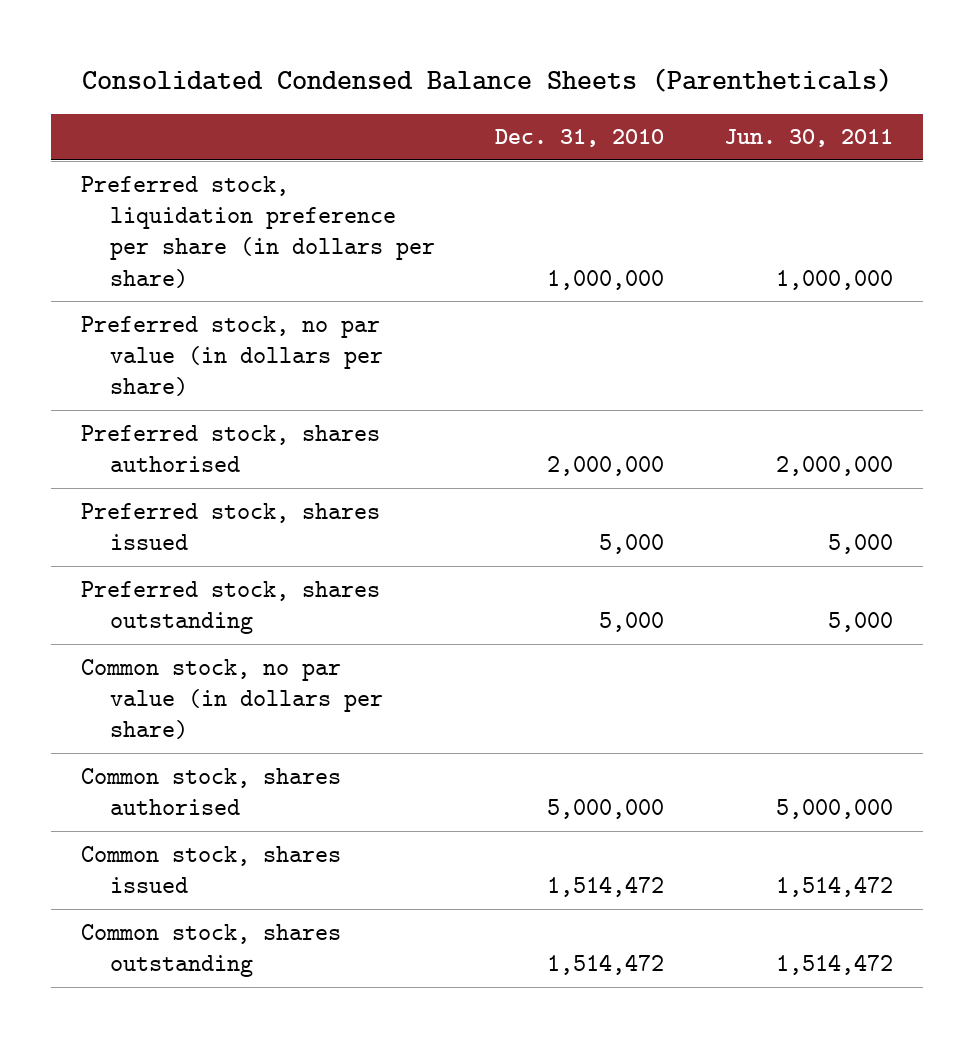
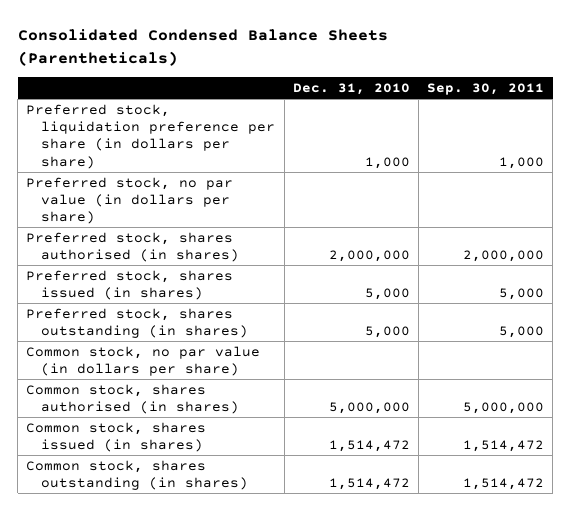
[724,129,894,148] Jun. 30, 2011 -> none
none -> [427,82,545,95] Sep. 30, 2011
[546,269,664,290] 1,000,000 -> [364,156,410,169] 1,000
[81,424,381,472] Preferred stock, shares authorised -> [26,231,240,263] Preferred stock, shares authorised (in shares)
[81,502,381,550] Preferred stock, shares issued -> [26,269,234,301] Preferred stock, shares issued (in shares)
[81,580,381,634] Preferred stock, shares outstanding -> [26,307,249,339] Preferred stock, shares outstanding (in shares)
[81,767,342,815] Common stock, shares authorised -> [26,383,240,415] Common stock, shares authorised (in shares)
[81,845,342,893] Common stock, shares issued -> [26,421,207,453] Common stock, shares issued (in shares)
[81,923,342,977] Common stock, shares outstanding -> [26,459,249,491] Common stock, shares outstanding (in shares)

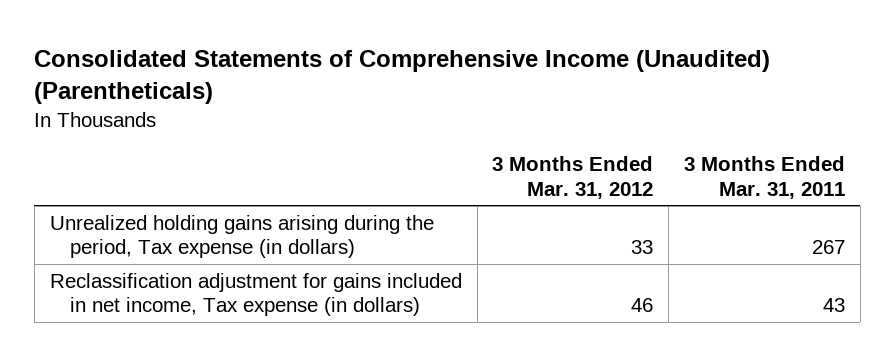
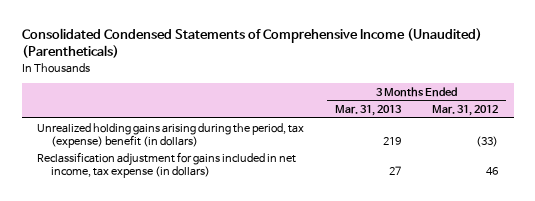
[34,49,771,104] Consolidated Statements of Comprehensive Income (Unaudited) (Parentheticals) -> [21,28,482,59] Consolidated Condensed Statements of Comprehensive Income (Unaudited) (Parentheticals)
[684,156,846,199] 3 Months Ended Mar. 31, 2011 -> none
none -> [335,104,403,116] Mar. 31, 2013
[49,214,434,259] Unrealized holding gains arising during the period, Tax expense (in dollars) -> [37,122,305,148] Unrealized holding gains arising during the period, tax (expense) benefit (in dollars)
[631,240,654,255] 33 -> [476,135,499,147] (33)
[49,272,462,317] Reclassification adjustment for gains included in net income, Tax expense (in dollars) -> [37,151,297,178] Reclassification adjustment for gains included in net income, tax expense (in dollars)

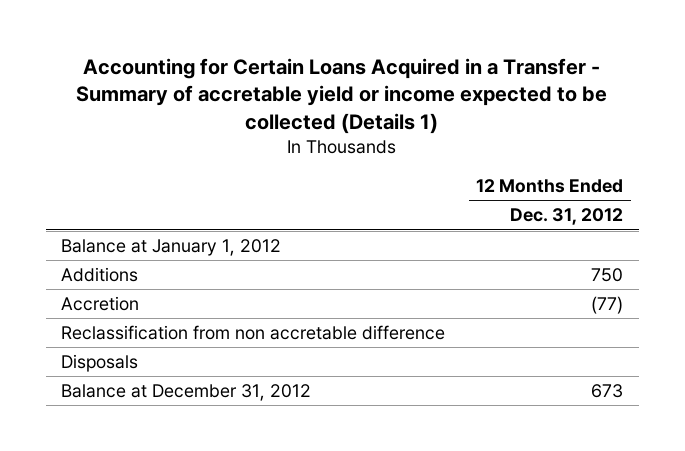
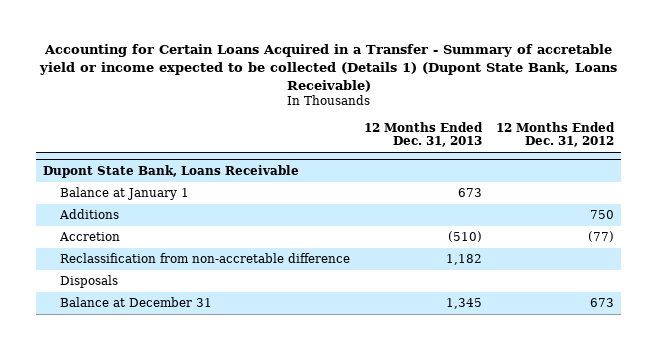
[76,57,608,134] Accounting for Certain Loans Acquired in a Transfer - Summary of accretable yield or income expected to be collected (Details 1) -> [38,43,617,92] Accounting for Certain Loans Acquired in a Transfer - Summary of accretable yield or income expected to be collected (Details 1) (Dupont State Bank, Loans Receivable)
none -> [364,121,484,148] 12 Months Ended Dec. 31, 2013
none -> [43,164,300,178] Dupont State Bank, Loans Receivable
[61,239,282,257] Balance at January 1, 2012 -> [60,187,190,201] Balance at January 1
[61,325,446,341] Reclassification from non accretable difference -> [60,253,351,264] Reclassification from non-accretable difference
[61,384,312,402] Balance at December 31, 2012 -> [60,297,213,308] Balance at December 31

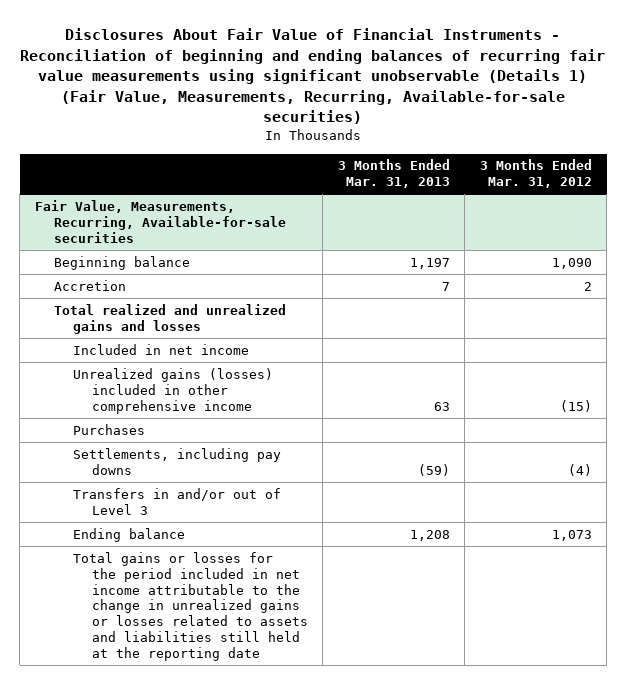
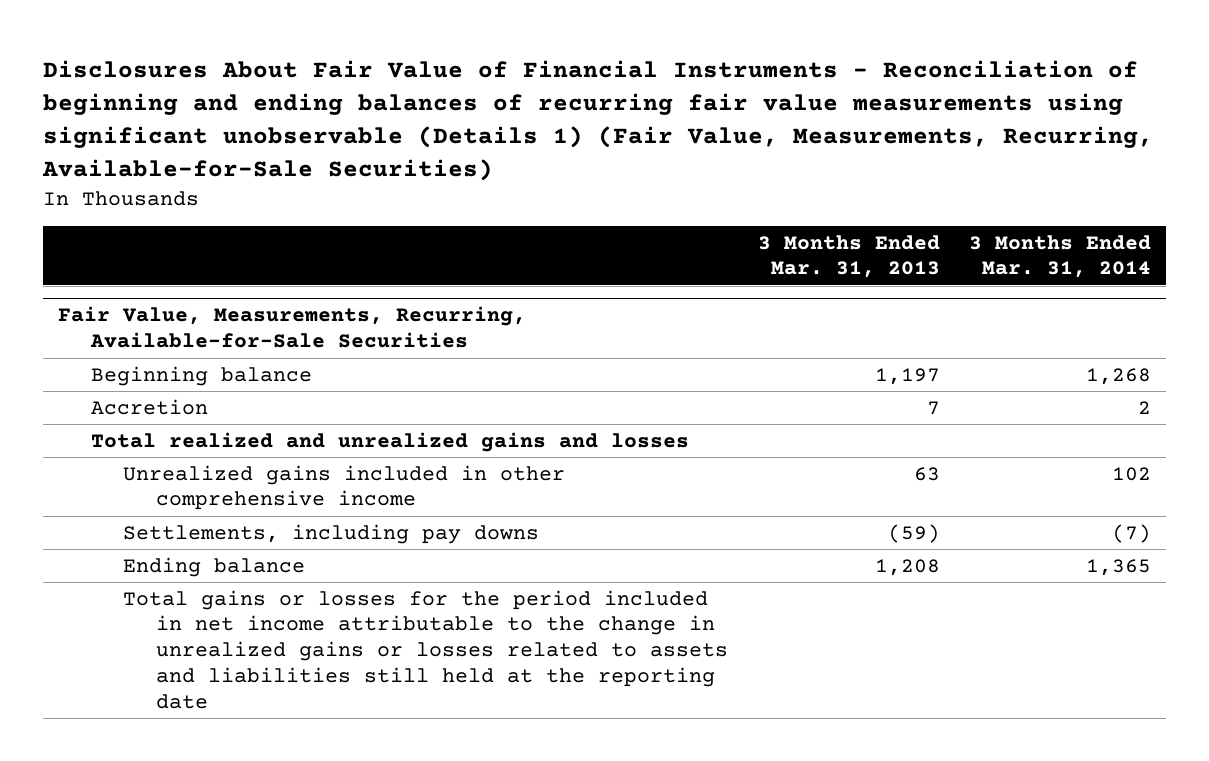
[20,28,606,125] Disclosures About Fair Value of Financial Instruments - Reconciliation of beginning and ending balances of recurring fair value measurements using significant unobservable (Details 1) (Fair Value, Measurements, Recurring, Available-for-sale securities) -> [42,59,1154,181] Disclosures About Fair Value of Financial Instruments - Reconciliation of beginning and ending balances of recurring fair value measurements using significant unobservable (Details 1) (Fair Value, Measurements, Recurring, Available-for-Sale Securities)
[479,159,592,189] 3 Months Ended Mar. 31, 2012 -> none
none -> [969,234,1152,279] 3 Months Ended Mar. 31, 2014
[34,199,286,243] Fair Value, Measurements, Recurring, Available-for-sale securities -> [58,306,527,349] Fair Value, Measurements, Recurring, Available-for-Sale Securities
[72,343,249,355] Included in net income -> none
[72,423,145,435] Purchases -> none
[72,367,273,414] Unrealized gains (losses) included in other comprehensive income -> [123,464,566,511] Unrealized gains included in other comprehensive income
[72,487,281,515] Transfers in and/or out of Level 3 -> none

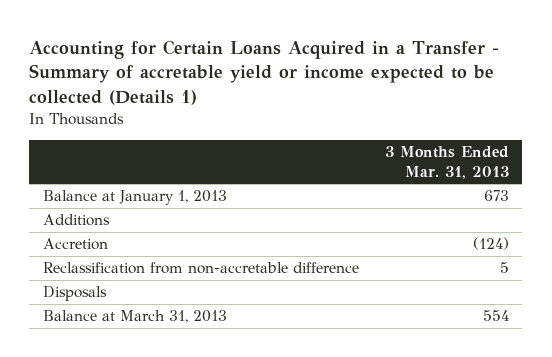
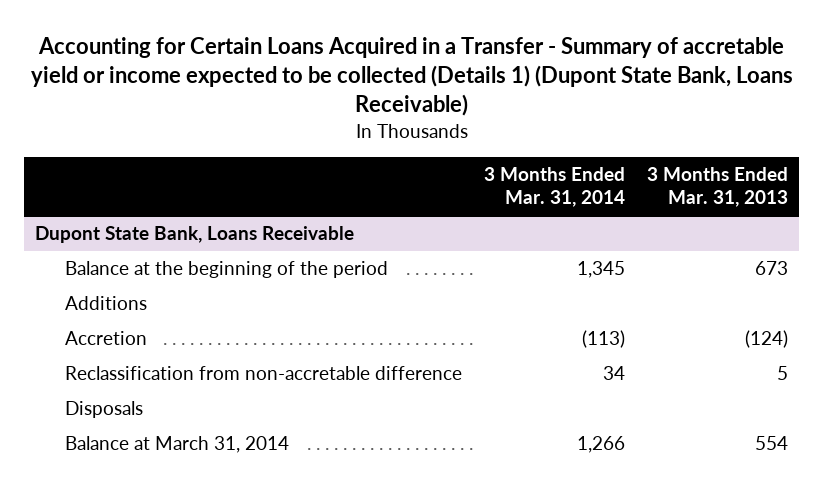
[29,39,500,105] Accounting for Certain Loans Acquired in a Transfer - Summary of accretable yield or income expected to be collected (Details 1) -> [30,36,793,117] Accounting for Certain Loans Acquired in a Transfer - Summary of accretable yield or income expected to be collected (Details 1) (Dupont State Bank, Loans Receivable)
none -> [483,167,625,208] 3 Months Ended Mar. 31, 2014
none -> [35,226,355,244] Dupont State Bank, Loans Receivable
[42,190,227,206] Balance at January 1, 2013 -> [64,261,388,279] Balance at the beginning of the period
[42,310,227,324] Balance at March 31, 2013 -> [64,436,289,454] Balance at March 31, 2014

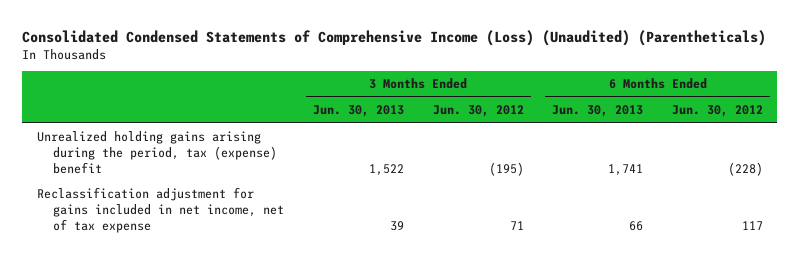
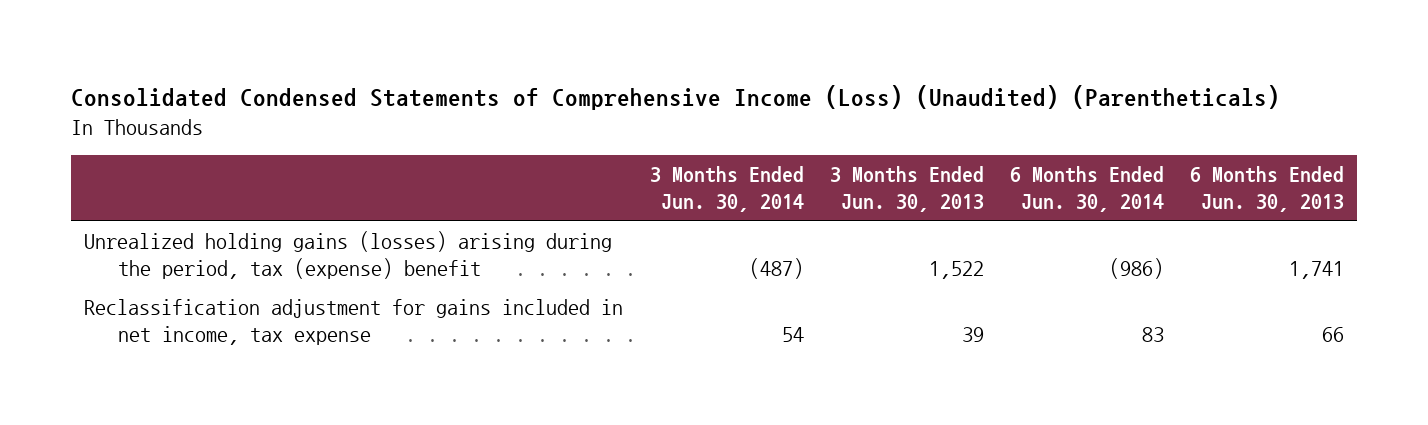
[432,105,524,118] Jun. 30, 2012 -> none
[672,105,764,118] Jun. 30, 2012 -> none
none -> [649,166,804,213] 3 Months Ended Jun. 30, 2014
none -> [1009,166,1164,213] 6 Months Ended Jun. 30, 2014
[36,131,278,174] Unrealized holding gains arising during the period, tax (expense) benefit -> [84,231,613,280] Unrealized holding gains (losses) arising during the period, tax (expense) benefit
[36,187,285,233] Reclassification adjustment for gains included in net income, net of tax expense -> [84,299,624,346] Reclassification adjustment for gains included in net income, tax expense

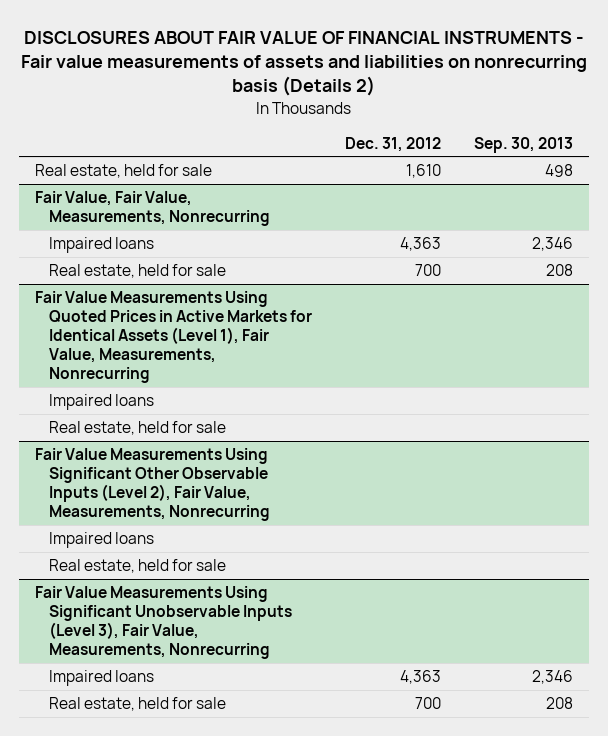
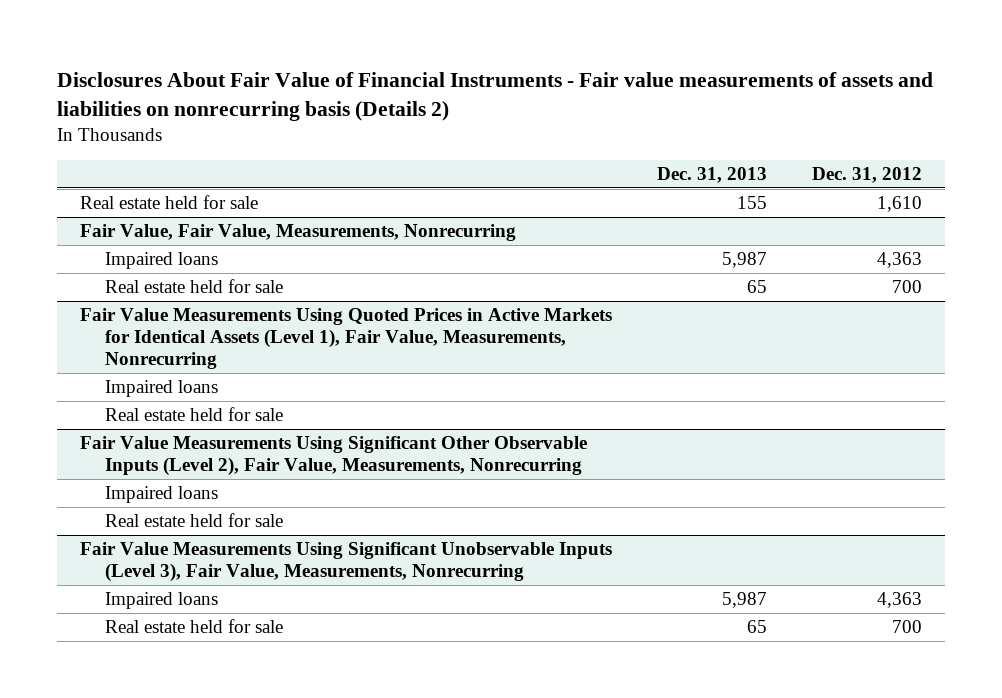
[21,30,588,97] DISCLOSURES ABOUT FAIR VALUE OF FINANCIAL INSTRUMENTS - Fair value measurements of assets and liabilities on nonrecurring basis (Details 2) -> [57,71,934,121] Disclosures About Fair Value of Financial Instruments - Fair value measurements of assets and liabilities on nonrecurring basis (Details 2)
[473,136,573,153] Sep. 30, 2013 -> none
none -> [657,166,768,183] Dec. 31, 2013
[35,164,213,179] Real estate, held for sale -> [80,195,259,210] Real estate held for sale
[49,264,227,279] Real estate, held for sale -> [104,279,283,294] Real estate held for sale
[49,421,227,436] Real estate, held for sale -> [104,407,283,422] Real estate held for sale
[49,559,227,574] Real estate, held for sale -> [104,513,283,528] Real estate held for sale
[49,697,227,712] Real estate, held for sale -> [104,619,283,634] Real estate held for sale

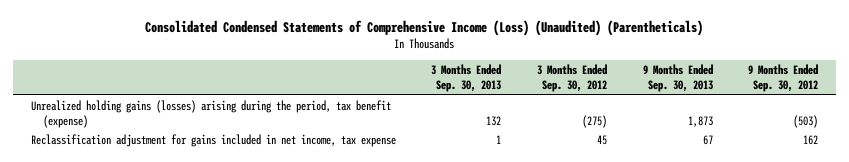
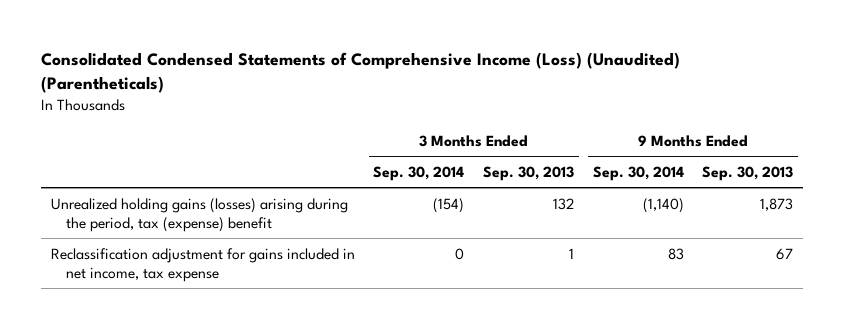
[536,64,607,93] 3 Months Ended Sep. 30, 2012 -> none
[748,64,819,93] 9 Months Ended Sep. 30, 2012 -> none
none -> [373,165,465,181] Sep. 30, 2014
none -> [592,165,684,181] Sep. 30, 2014
[30,100,391,128] Unrealized holding gains (losses) arising during the period, tax benefit (expense) -> [50,197,348,232] Unrealized holding gains (losses) arising during the period, tax (expense) benefit

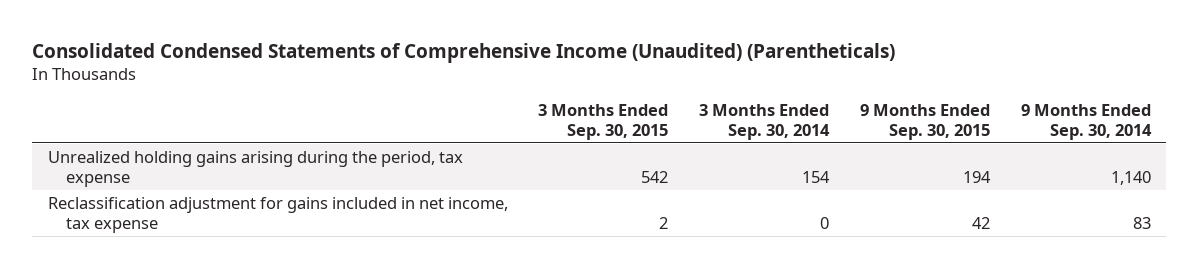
[41,52,681,94] Consolidated Condensed Statements of Comprehensive Income (Loss) (Unaudited) (Parentheticals) -> [32,42,896,63] Consolidated Condensed Statements of Comprehensive Income (Unaudited) (Parentheticals)
[482,165,574,181] Sep. 30, 2013 -> none
[702,165,794,181] Sep. 30, 2013 -> none
none -> [538,103,669,140] 3 Months Ended Sep. 30, 2015
none -> [859,103,990,140] 9 Months Ended Sep. 30, 2015
[50,197,348,232] Unrealized holding gains (losses) arising during the period, tax (expense) benefit -> [47,150,463,187] Unrealized holding gains arising during the period, tax expense
[433,197,465,213] (154) -> [802,170,831,183] 154
[642,197,684,213] (1,140) -> [1110,170,1151,185] 1,140

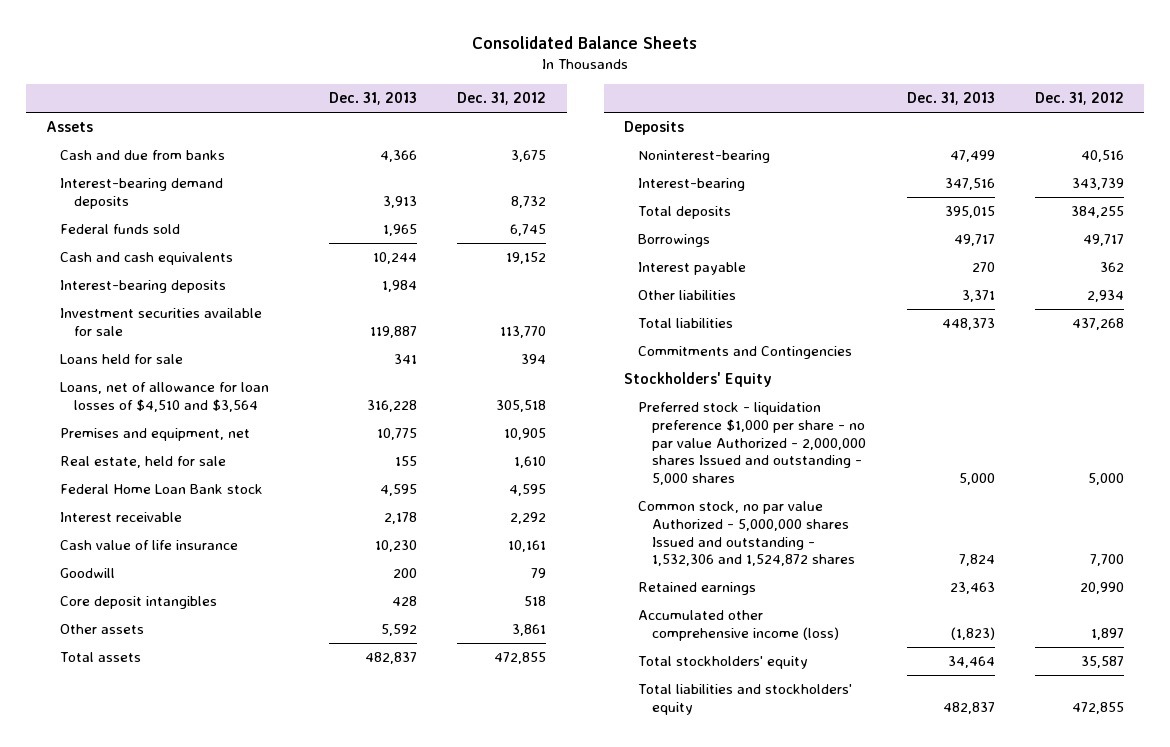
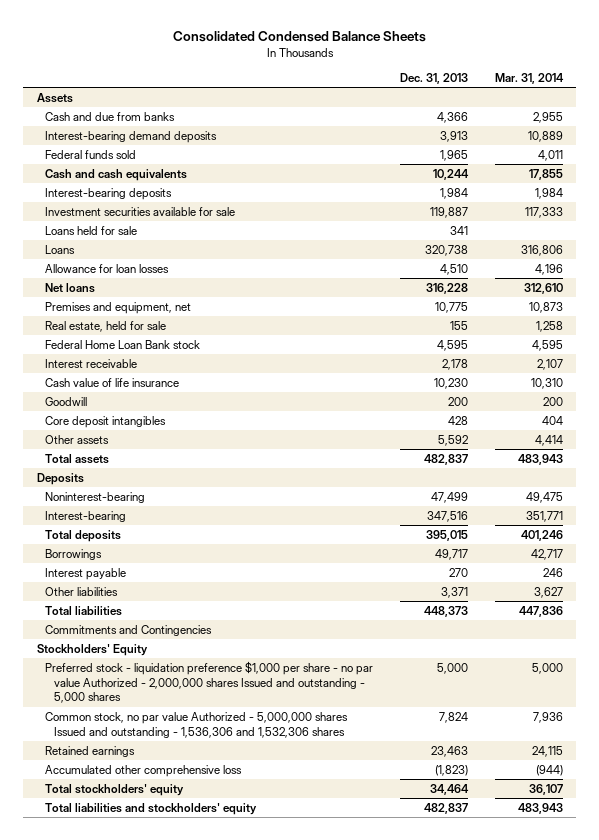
[472,36,698,50] Consolidated Balance Sheets -> [172,31,426,43] Consolidated Condensed Balance Sheets
[457,92,547,106] Dec. 31, 2012 -> none
none -> [494,73,564,85] Mar. 31, 2014
none -> [45,244,76,254] Loans
none -> [45,263,170,273] Allowance for loan losses
[60,382,270,412] Loans, net of allowance for loan losses of $4,510 and $3,564 -> [45,282,96,293] Net loans
[638,501,856,567] Common stock, no par value Authorized - 5,000,000 shares Issued and outstanding - 1,532,306 and 1,524,872 shares -> [45,711,349,738] Common stock, no par value Authorized - 5,000,000 shares Issued and outstanding - 1,536,306 and 1,532,306 shares
[638,610,840,641] Accumulated other comprehensive income (loss) -> [45,764,243,777] Accumulated other comprehensive loss

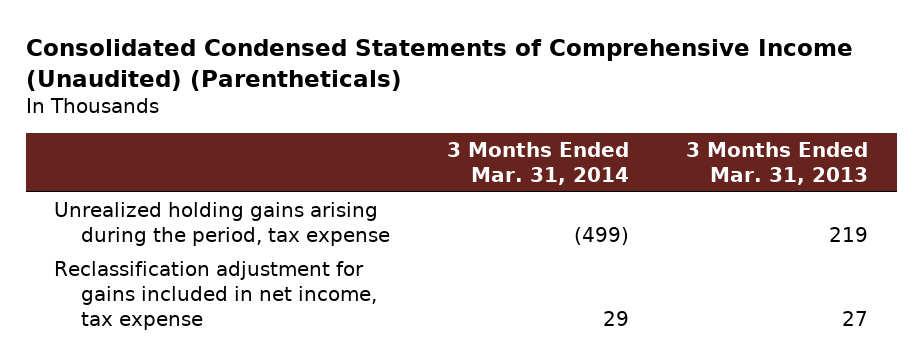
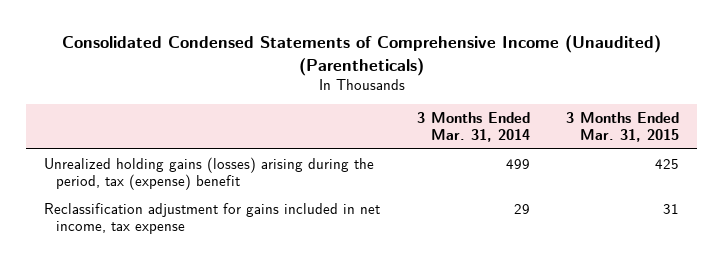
[686,142,869,186] 3 Months Ended Mar. 31, 2013 -> none
none -> [566,112,680,143] 3 Months Ended Mar. 31, 2015
[54,202,391,246] Unrealized holding gains arising during the period, tax expense -> [44,156,375,190] Unrealized holding gains (losses) arising during the period, tax (expense) benefit
[574,226,630,245] (499) -> [505,158,530,169] 499

